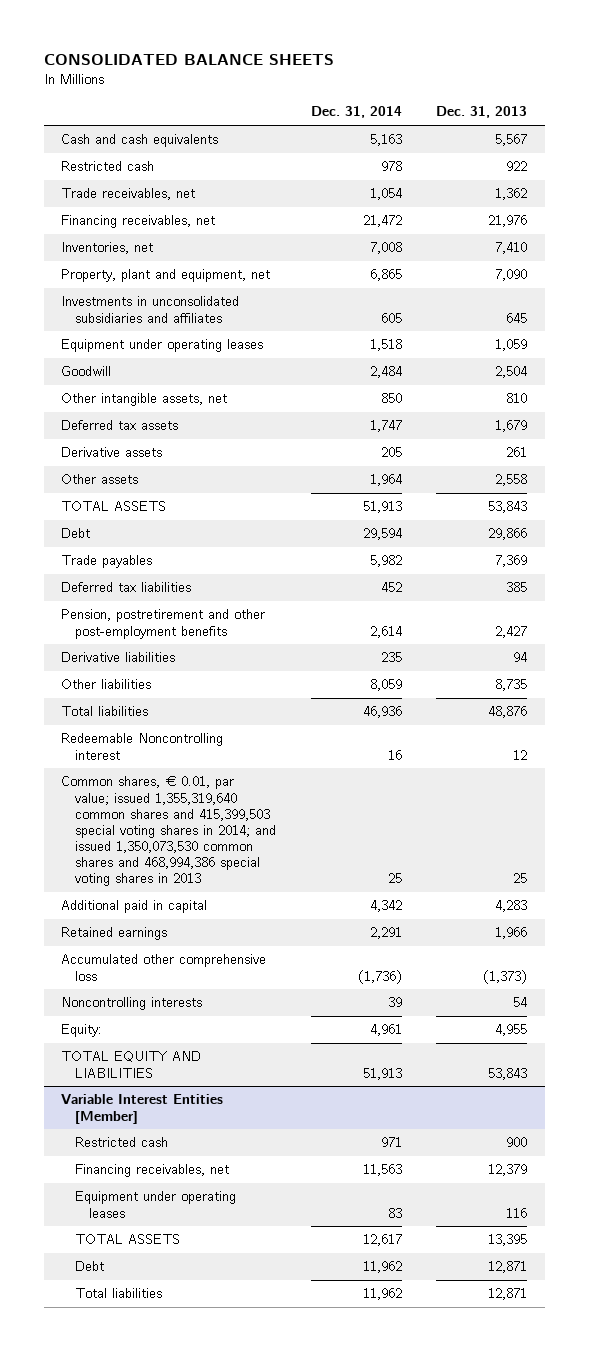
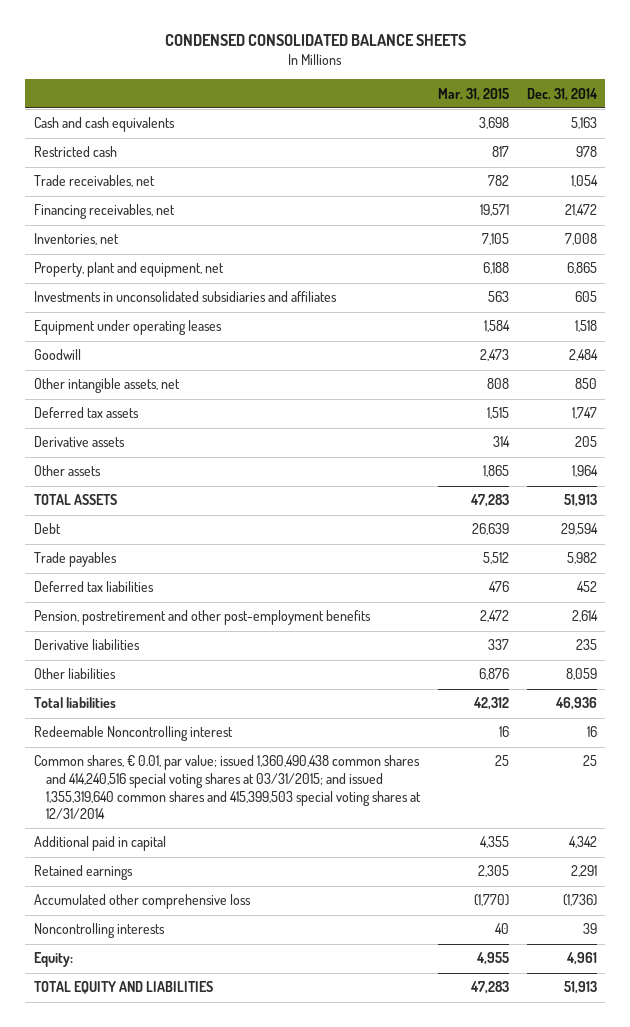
[43,54,334,66] CONSOLIDATED BALANCE SHEETS -> [165,34,467,47] CONDENSED CONSOLIDATED BALANCE SHEETS
[436,106,528,119] Dec. 31, 2013 -> none
none -> [438,87,510,101] Mar. 31, 2015
[61,776,276,887] Common shares, € 0.01, par value; issued 1,355,319,640 common shares and 415,399,503 special voting shares in 2014; and issued 1,350,073,530 common shares and 468,994,386 special voting shares in 2013 -> [33,755,422,820] Common shares, € 0.01, par value; issued 1,360,490,438 common shares and 414,240,516 special voting shares at 03/31/2015; and issued 1,355,319,640 common shares and 415,399,503 special voting shares at 12/31/2014
[61,1094,224,1124] Variable Interest Entities [Member] -> none
[74,1137,168,1148] Restricted cash -> none
[74,1164,229,1178] Financing receivables, net -> none
[74,1191,236,1218] Equipment under operating leases -> none
[74,1234,180,1245] TOTAL ASSETS -> none
[74,1261,104,1272] Debt -> none
[74,1288,162,1299] Total liabilities -> none

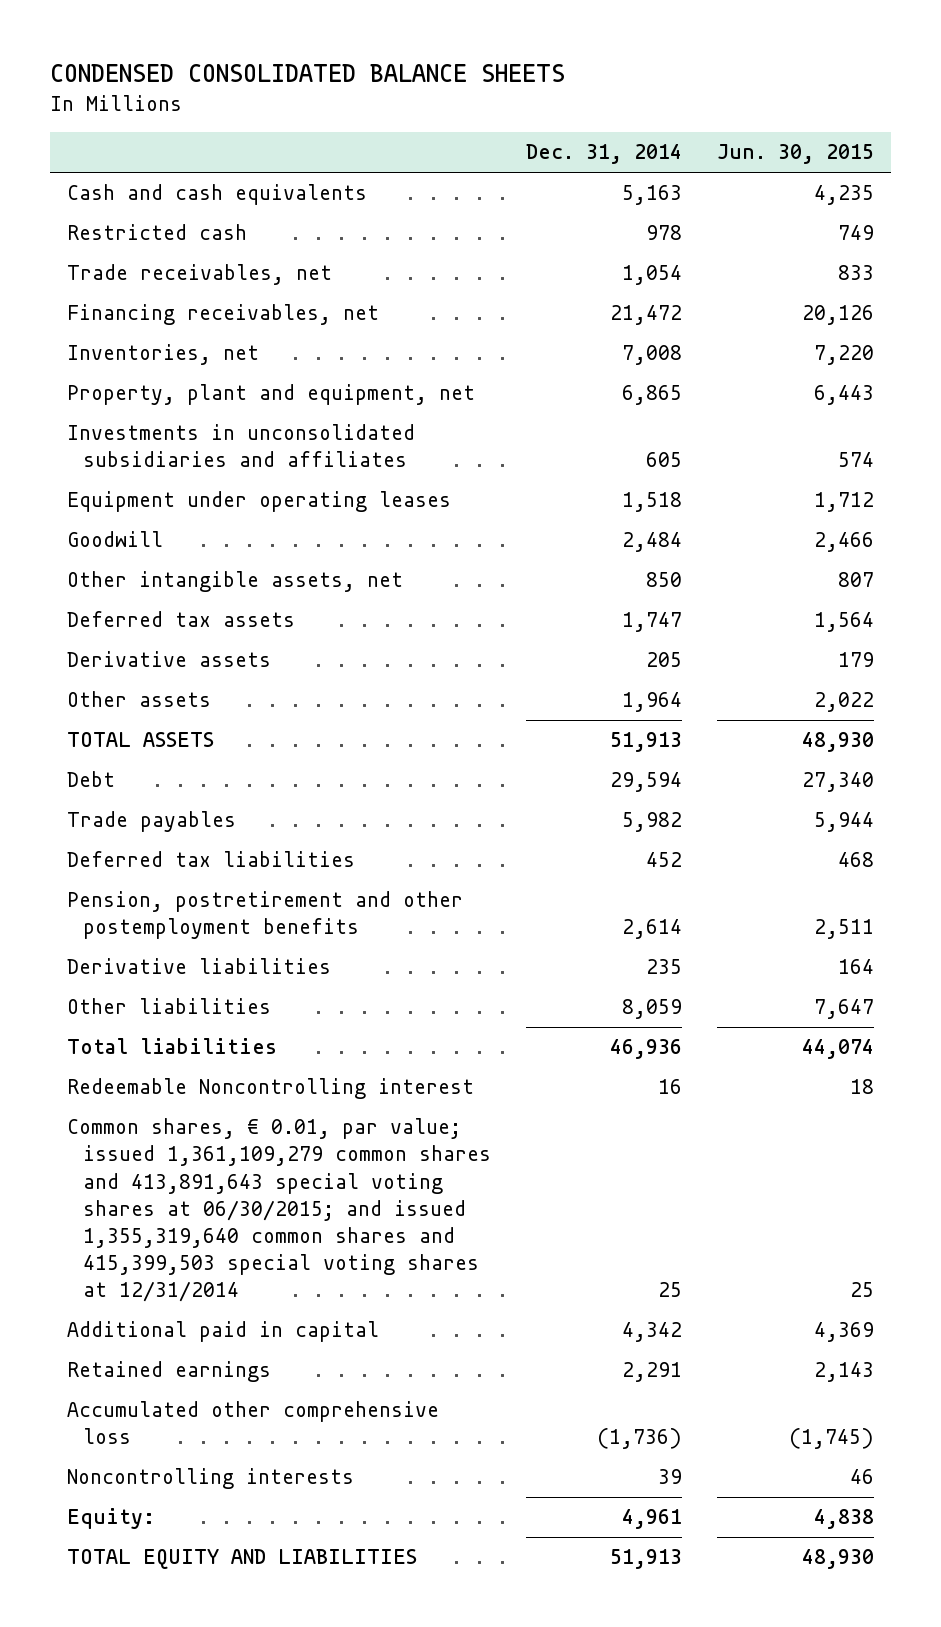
[438,87,510,101] Mar. 31, 2015 -> none
none -> [716,144,874,165] Jun. 30, 2015
[33,610,371,626] Pension, postretirement and other post-employment benefits -> [67,891,464,940] Pension, postretirement and other postemployment benefits
[33,755,422,820] Common shares, € 0.01, par value; issued 1,360,490,438 common shares and 414,240,516 special voting shares at 03/31/2015; and issued 1,355,319,640 common shares and 415,399,503 special voting shares at 12/31/2014 -> [67,1118,491,1303] Common shares, € 0.01, par value; issued 1,361,109,279 common shares and 413,891,643 special voting shares at 06/30/2015; and issued 1,355,319,640 common shares and 415,399,503 special voting shares at 12/31/2014

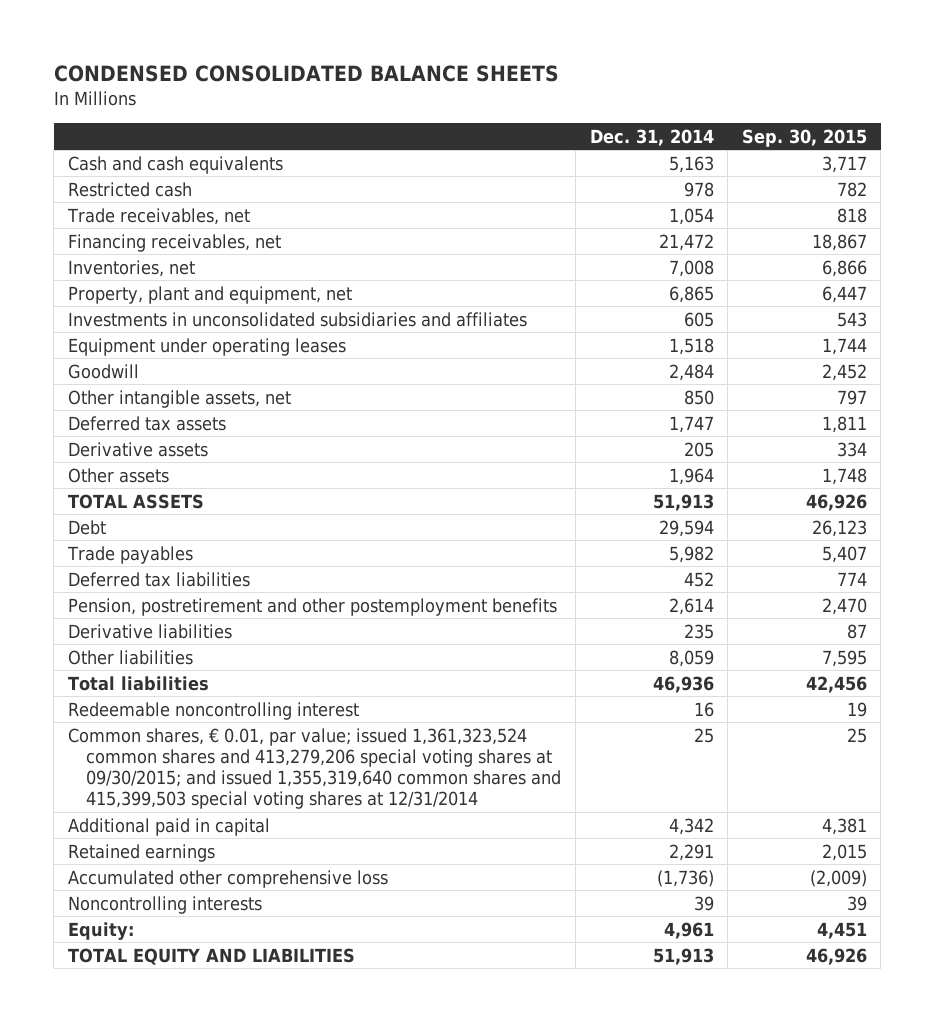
[716,144,874,165] Jun. 30, 2015 -> none
none -> [741,128,867,147] Sep. 30, 2015
[67,1078,475,1100] Redeemable Noncontrolling interest -> [67,701,359,720] Redeemable noncontrolling interest
[67,1118,491,1303] Common shares, € 0.01, par value; issued 1,361,109,279 common shares and 413,891,643 special voting shares at 06/30/2015; and issued 1,355,319,640 common shares and 415,399,503 special voting shares at 12/31/2014 -> [67,727,562,810] Common shares, € 0.01, par value; issued 1,361,323,524 common shares and 413,279,206 special voting shares at 09/30/2015; and issued 1,355,319,640 common shares and 415,399,503 special voting shares at 12/31/2014

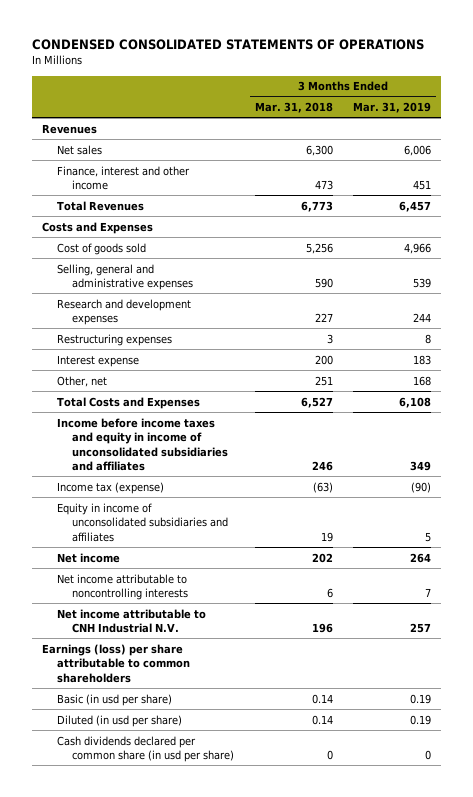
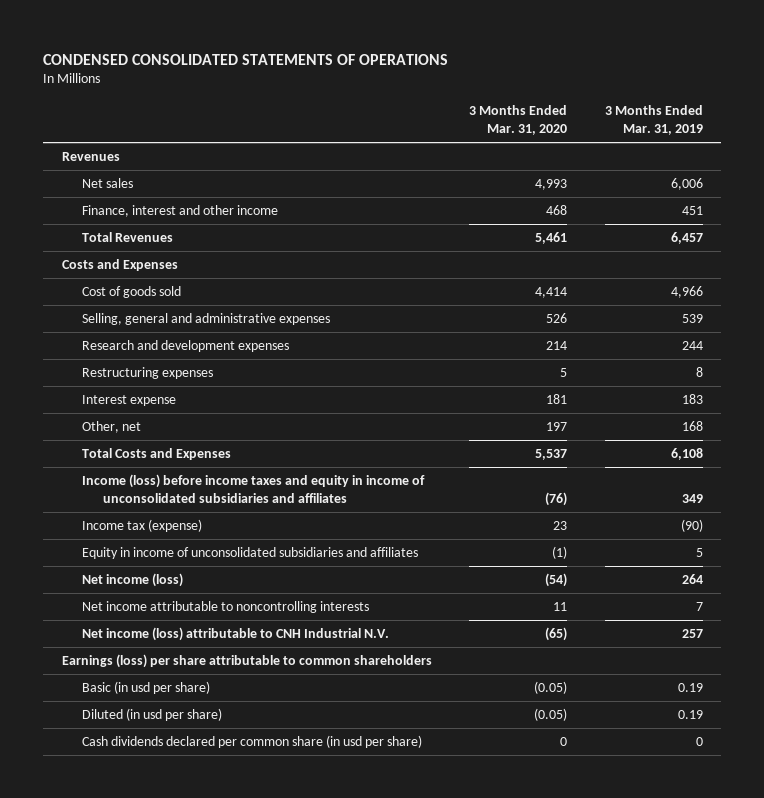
[254,102,333,114] Mar. 31, 2018 -> none
none -> [469,105,568,136] 3 Months Ended Mar. 31, 2020
[57,417,229,472] Income before income taxes and equity in income of unconsolidated subsidiaries and affiliates -> [82,474,426,504] Income (loss) before income taxes and equity in income of unconsolidated subsidiaries and affiliates
[57,552,121,563] Net income -> [82,573,184,588] Net income (loss)
[57,608,207,634] Net income attributable to CNH Industrial N.V. -> [82,627,390,642] Net income (loss) attributable to CNH Industrial N.V.

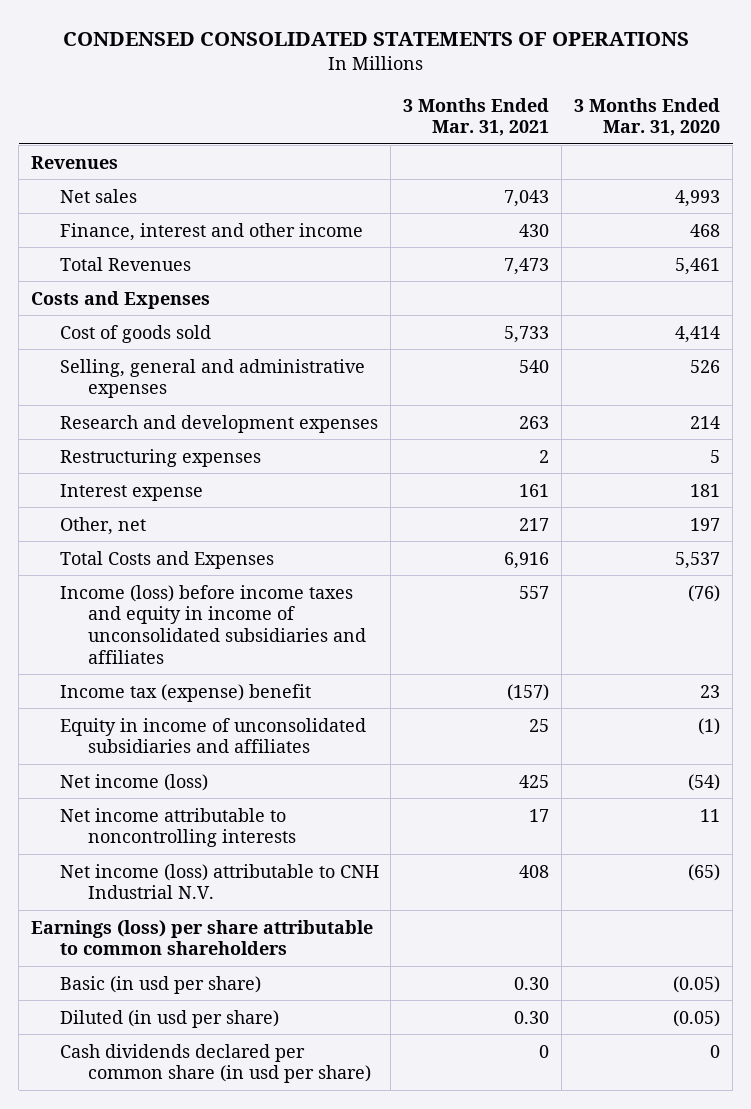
[604,105,703,136] 3 Months Ended Mar. 31, 2019 -> none
none -> [403,97,550,137] 3 Months Ended Mar. 31, 2021
[82,519,203,533] Income tax (expense) -> [59,683,311,702] Income tax (expense) benefit

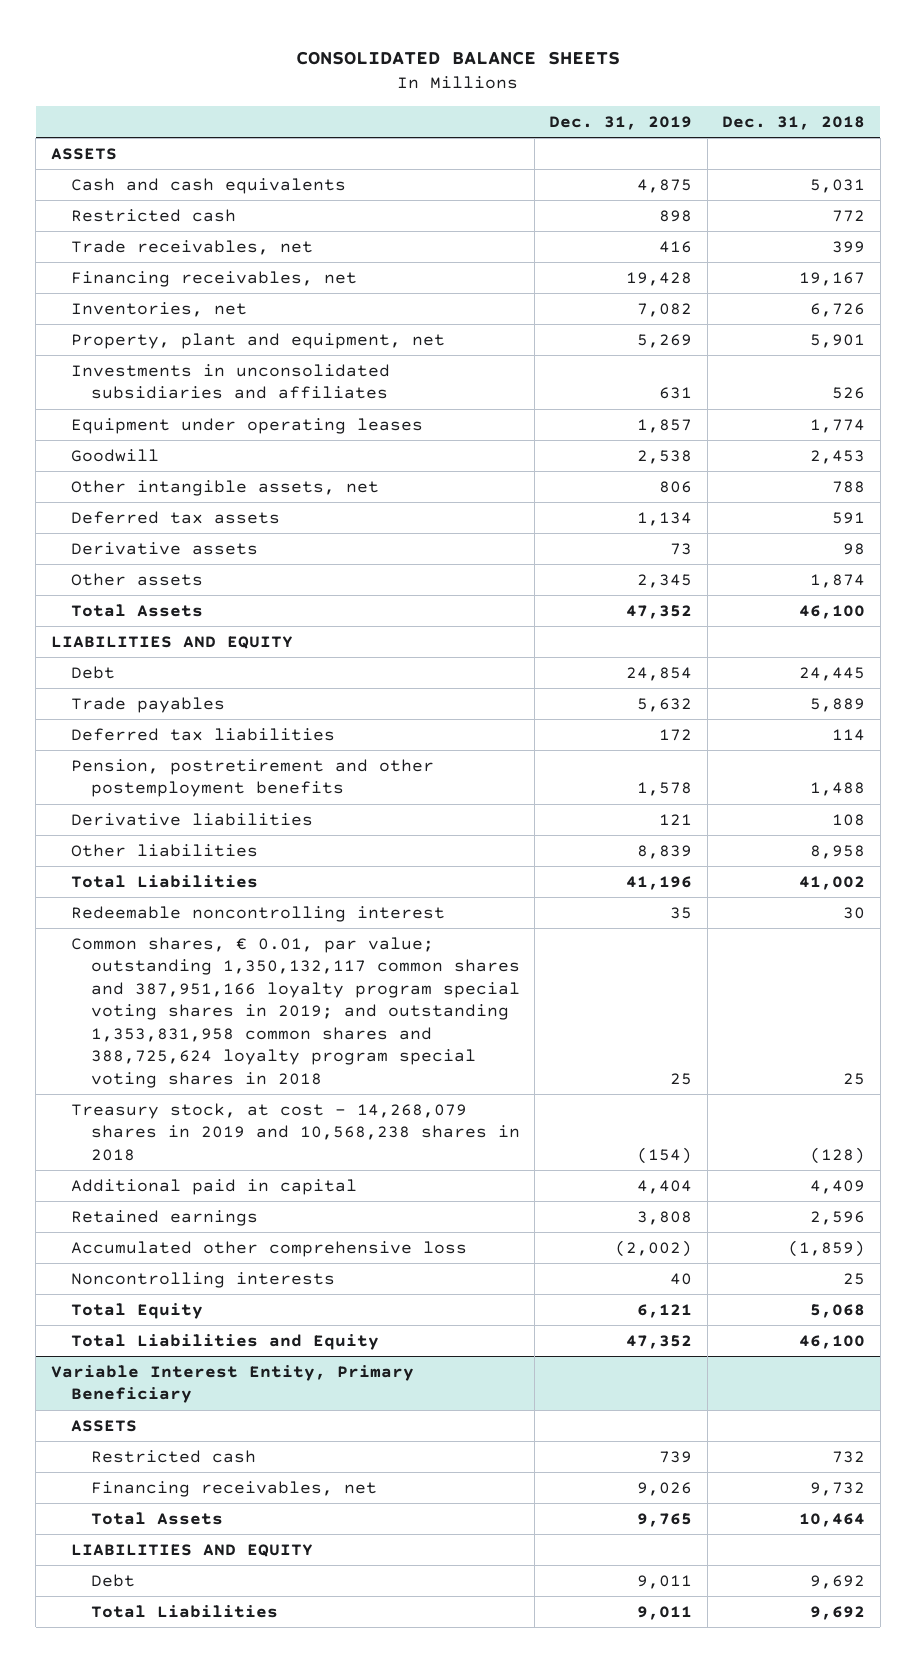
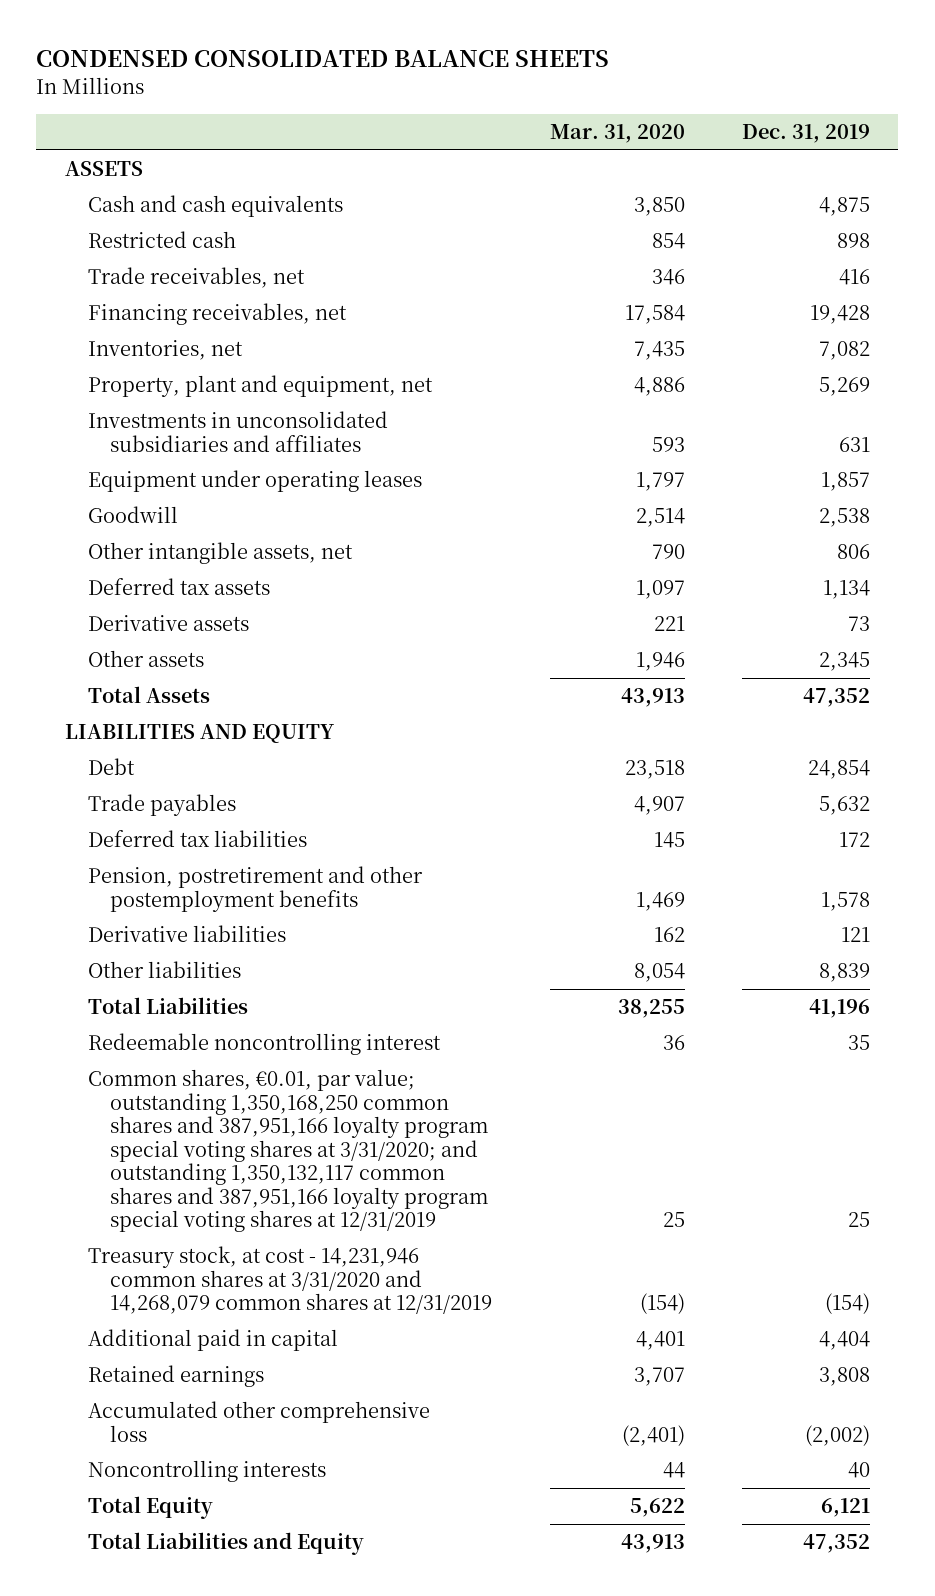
[295,50,620,65] CONSOLIDATED BALANCE SHEETS -> [36,50,610,68] CONDENSED CONSOLIDATED BALANCE SHEETS
[722,115,866,130] Dec. 31, 2018 -> none
none -> [549,124,685,144] Mar. 31, 2020
[70,936,520,1088] Common shares, € 0.01, par value; outstanding 1,350,132,117 common shares and 387,951,166 loyalty program special voting shares in 2019; and outstanding 1,353,831,958 common shares and 388,725,624 loyalty program special voting shares in 2018 -> [87,1069,489,1233] Common shares, €0.01, par value; outstanding 1,350,168,250 common shares and 387,951,166 loyalty program special voting shares at 3/31/2020; and outstanding 1,350,132,117 common shares and 387,951,166 loyalty program special voting shares at 12/31/2019
[70,1102,520,1161] Treasury stock, at cost - 14,268,079 shares in 2019 and 10,568,238 shares in 2018 -> [87,1246,493,1315] Treasury stock, at cost - 14,231,946 common shares at 3/31/2020 and 14,268,079 common shares at 12/31/2019
[50,1364,414,1404] Variable Interest Entity, Primary Beneficiary -> none
[70,1419,137,1432] ASSETS -> none
[90,1449,256,1463] Restricted cash -> none
[90,1480,377,1497] Financing receivables, net -> none
[90,1511,223,1525] Total Assets -> none
[70,1543,313,1557] LIABILITIES AND EQUITY -> none
[90,1573,135,1587] Debt -> none
[90,1604,278,1618] Total Liabilities -> none

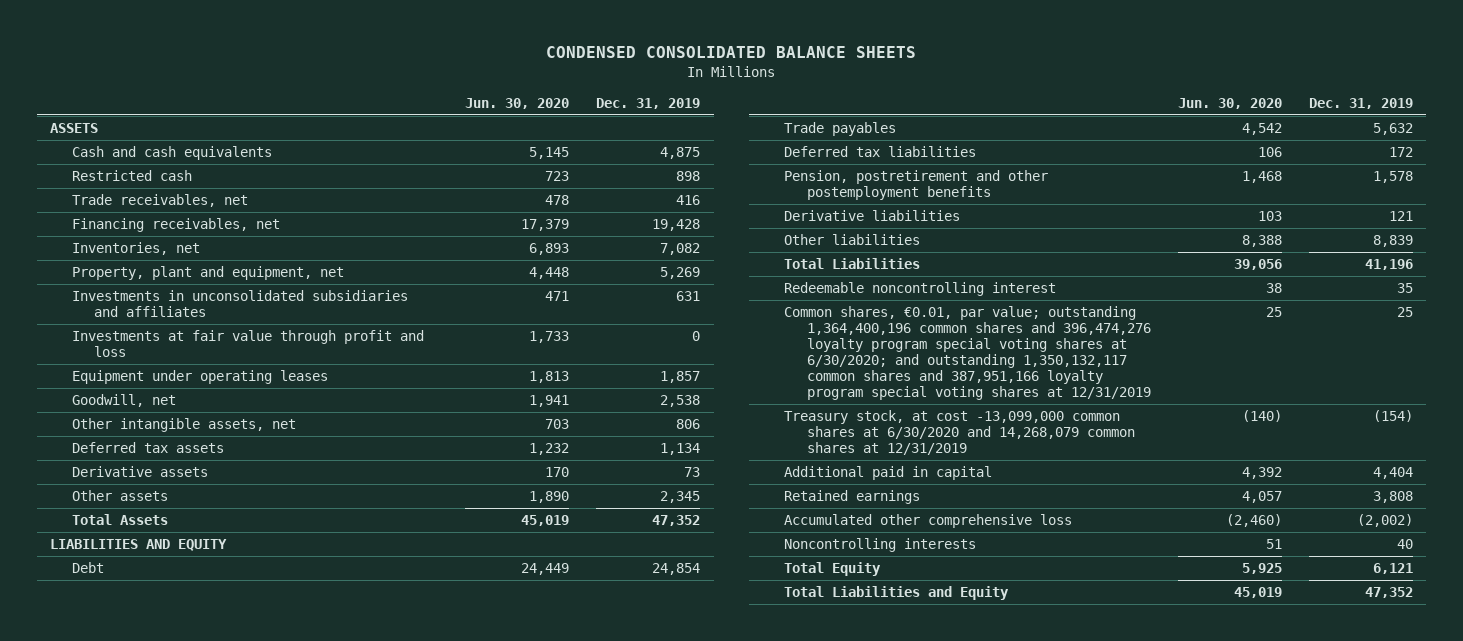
[549,124,685,144] Mar. 31, 2020 -> none
none -> [465,97,570,109] Jun. 30, 2020
none -> [72,329,425,358] Investments at fair value through profit and loss
[87,506,178,524] Goodwill -> [72,393,177,407] Goodwill, net
[87,1069,489,1233] Common shares, €0.01, par value; outstanding 1,350,168,250 common shares and 387,951,166 loyalty program special voting shares at 3/31/2020; and outstanding 1,350,132,117 common shares and 387,951,166 loyalty program special voting shares at 12/31/2019 -> [784,305,1151,401] Common shares, €0.01, par value; outstanding 1,364,400,196 common shares and 396,474,276 loyalty program special voting shares at 6/30/2020; and outstanding 1,350,132,117 common shares and 387,951,166 loyalty program special voting shares at 12/31/2019
[87,1246,493,1315] Treasury stock, at cost - 14,231,946 common shares at 3/31/2020 and 14,268,079 common shares at 12/31/2019 -> [784,409,1135,456] Treasury stock, at cost -13,099,000 common shares at 6/30/2020 and 14,268,079 common shares at 12/31/2019

